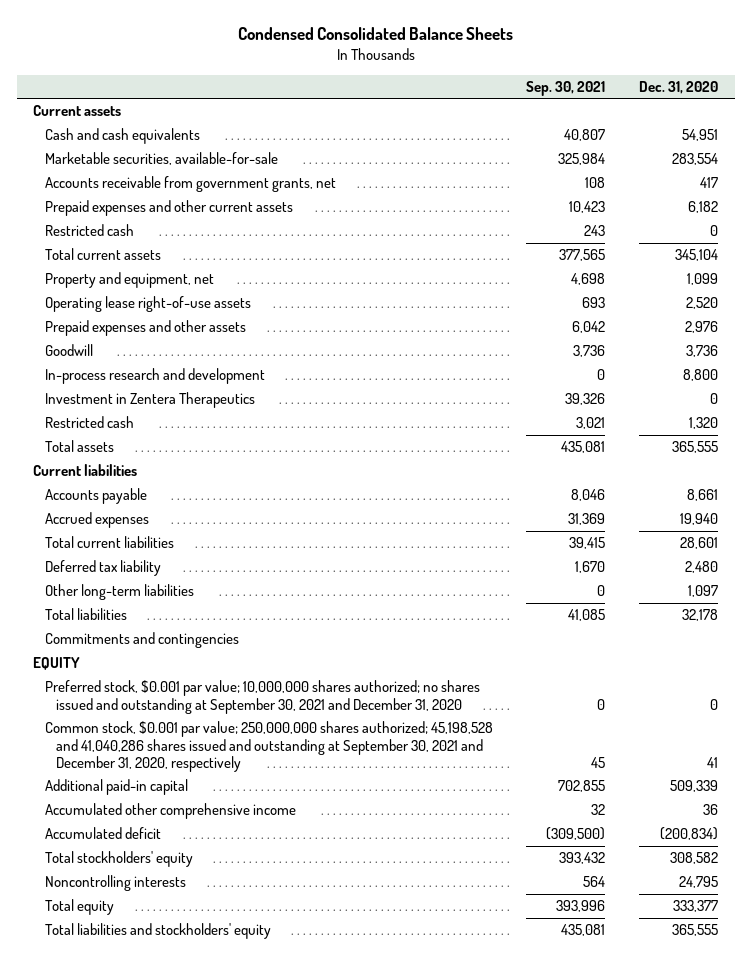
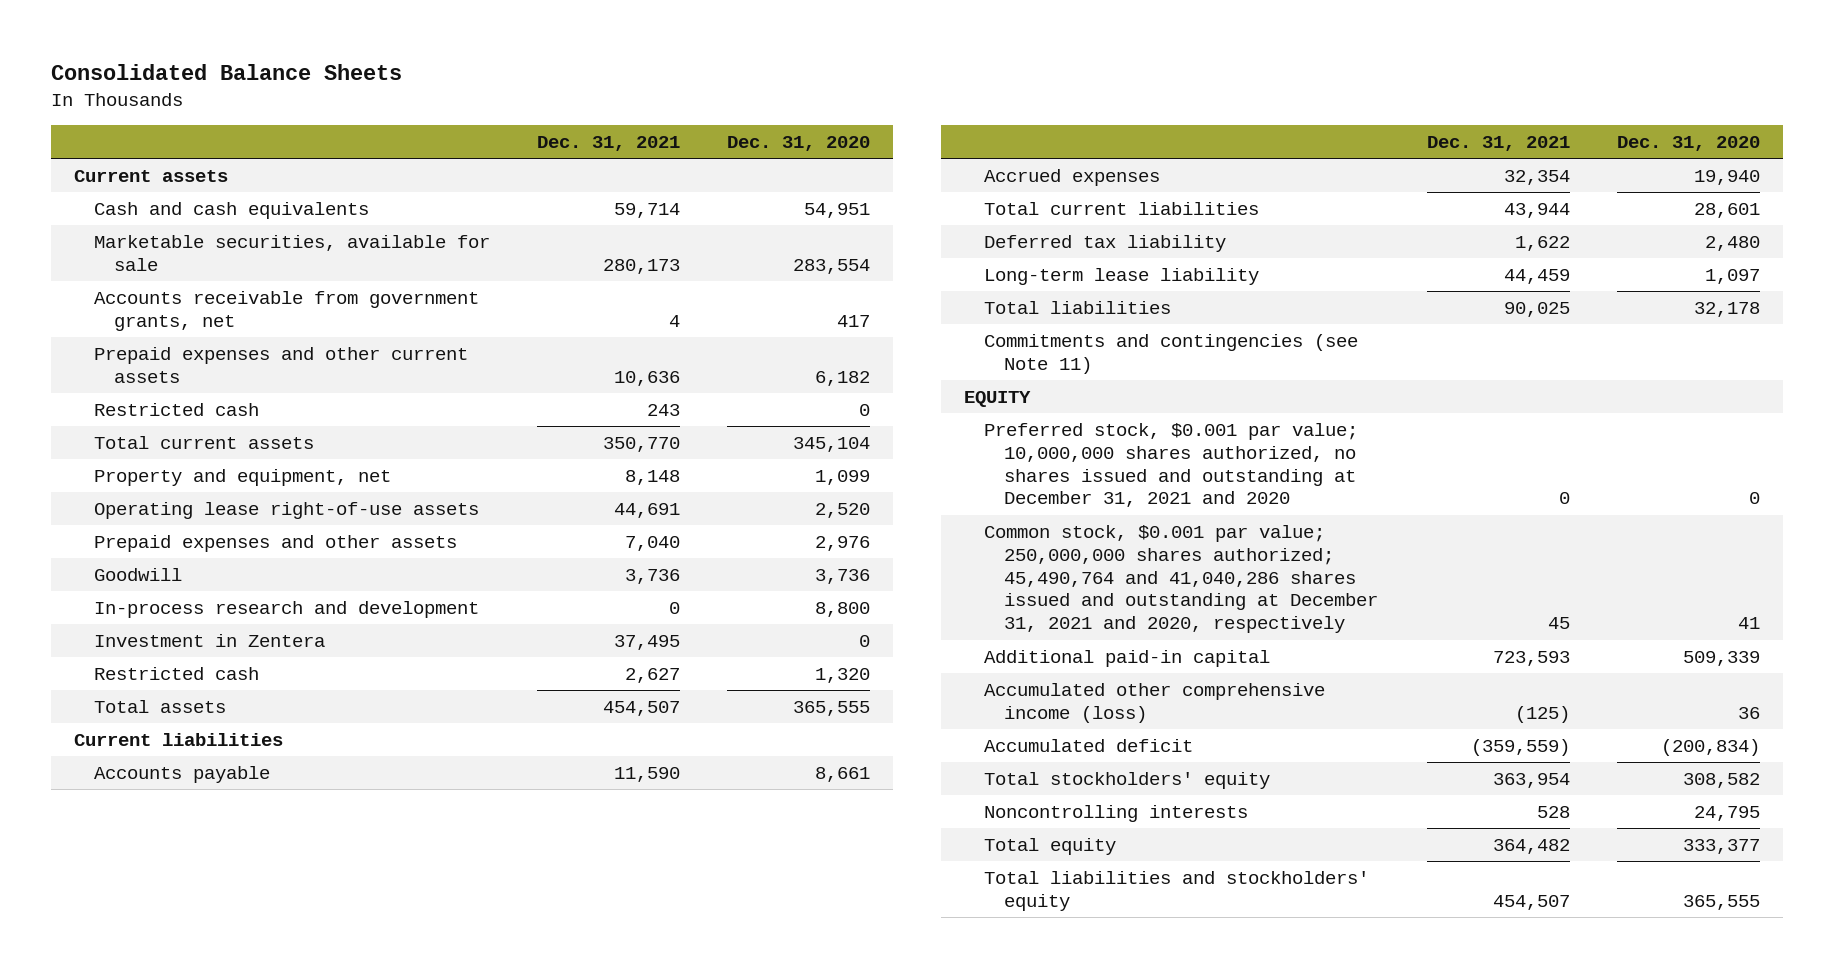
[237,26,513,40] Condensed Consolidated Balance Sheets -> [50,64,402,81] Consolidated Balance Sheets
[526,81,606,97] Sep. 30, 2021 -> none
none -> [536,135,680,151] Dec. 31, 2021
[44,152,278,166] Marketable securities, available-for-sale -> [94,234,491,271] Marketable securities, available for sale
[44,392,255,409] Investment in Zentera Therapeutics -> [94,633,326,647] Investment in Zentera
[44,584,194,601] Other long-term liabilities -> [984,267,1260,285] Long-term lease liability
[44,632,239,649] Commitments and contingencies -> [984,333,1359,374] Commitments and contingencies (see Note 11)
[44,680,480,714] Preferred stock, $0.001 par value; 10,000,000 shares authorized; no shares issued and outstanding at September 30, 2021 and December 31, 2020 -> [984,422,1359,508] Preferred stock, $0.001 par value; 10,000,000 shares authorized, no shares issued and outstanding at December 31, 2021 and 2020
[44,721,493,772] Common stock, $0.001 par value; 250,000,000 shares authorized; 45,198,528 and 41,040,286 shares issued and outstanding at September 30, 2021 and December 31, 2020, respectively -> [984,524,1379,634] Common stock, $0.001 par value; 250,000,000 shares authorized; 45,490,764 and 41,040,286 shares issued and outstanding at December 31, 2021 and 2020, respectively
[44,803,296,820] Accumulated other comprehensive income -> [984,682,1326,723] Accumulated other comprehensive income (loss)

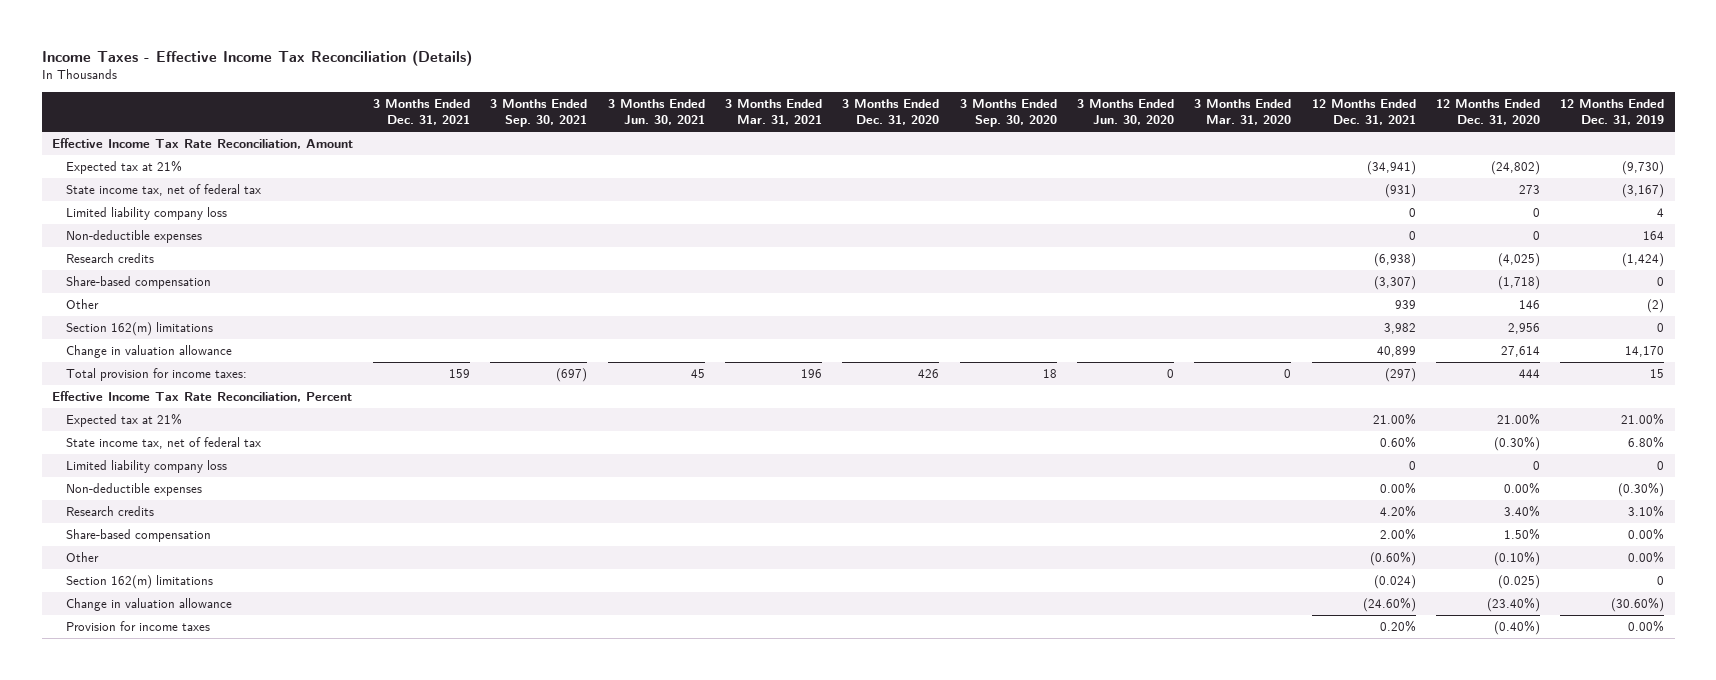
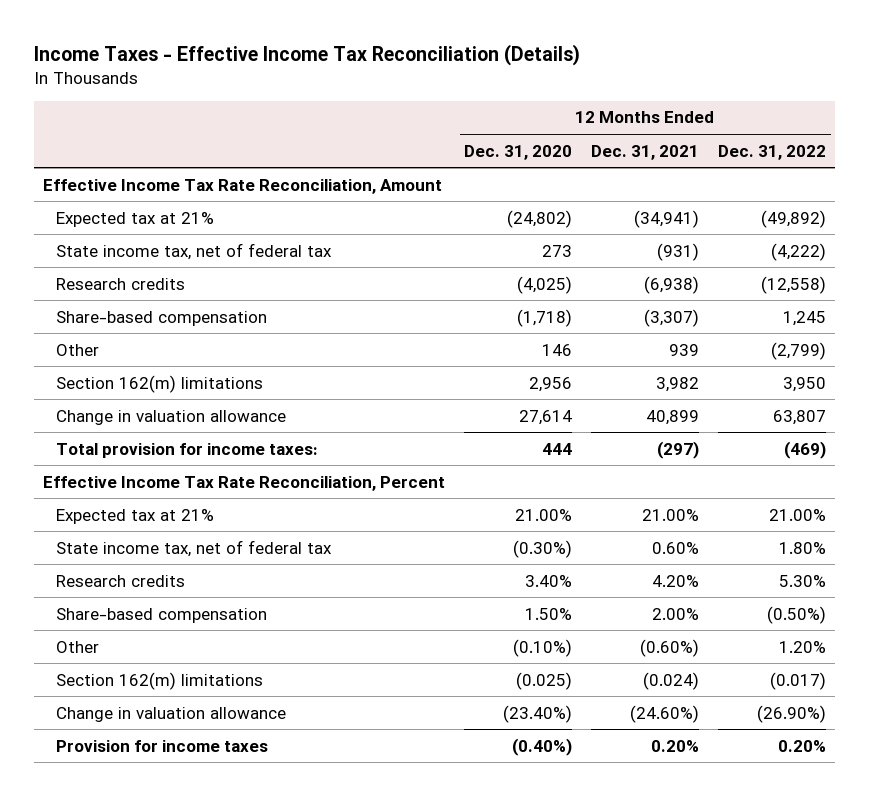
[373,99,471,126] 3 Months Ended Dec. 31, 2021 -> none
[490,99,588,128] 3 Months Ended Sep. 30, 2021 -> none
[607,99,705,126] 3 Months Ended Jun. 30, 2021 -> none
[725,99,823,126] 3 Months Ended Mar. 31, 2021 -> none
[842,99,940,126] 3 Months Ended Dec. 31, 2020 -> none
[959,99,1057,128] 3 Months Ended Sep. 30, 2020 -> none
[1077,99,1175,126] 3 Months Ended Jun. 30, 2020 -> none
[1194,99,1292,126] 3 Months Ended Mar. 31, 2020 -> none
[1560,99,1665,126] 12 Months Ended Dec. 31, 2019 -> none
none -> [717,144,826,160] Dec. 31, 2022
[65,207,227,221] Limited liability company loss -> none
[65,230,202,244] Non-deductible expenses -> none
[65,460,227,474] Limited liability company loss -> none
[65,483,202,497] Non-deductible expenses -> none

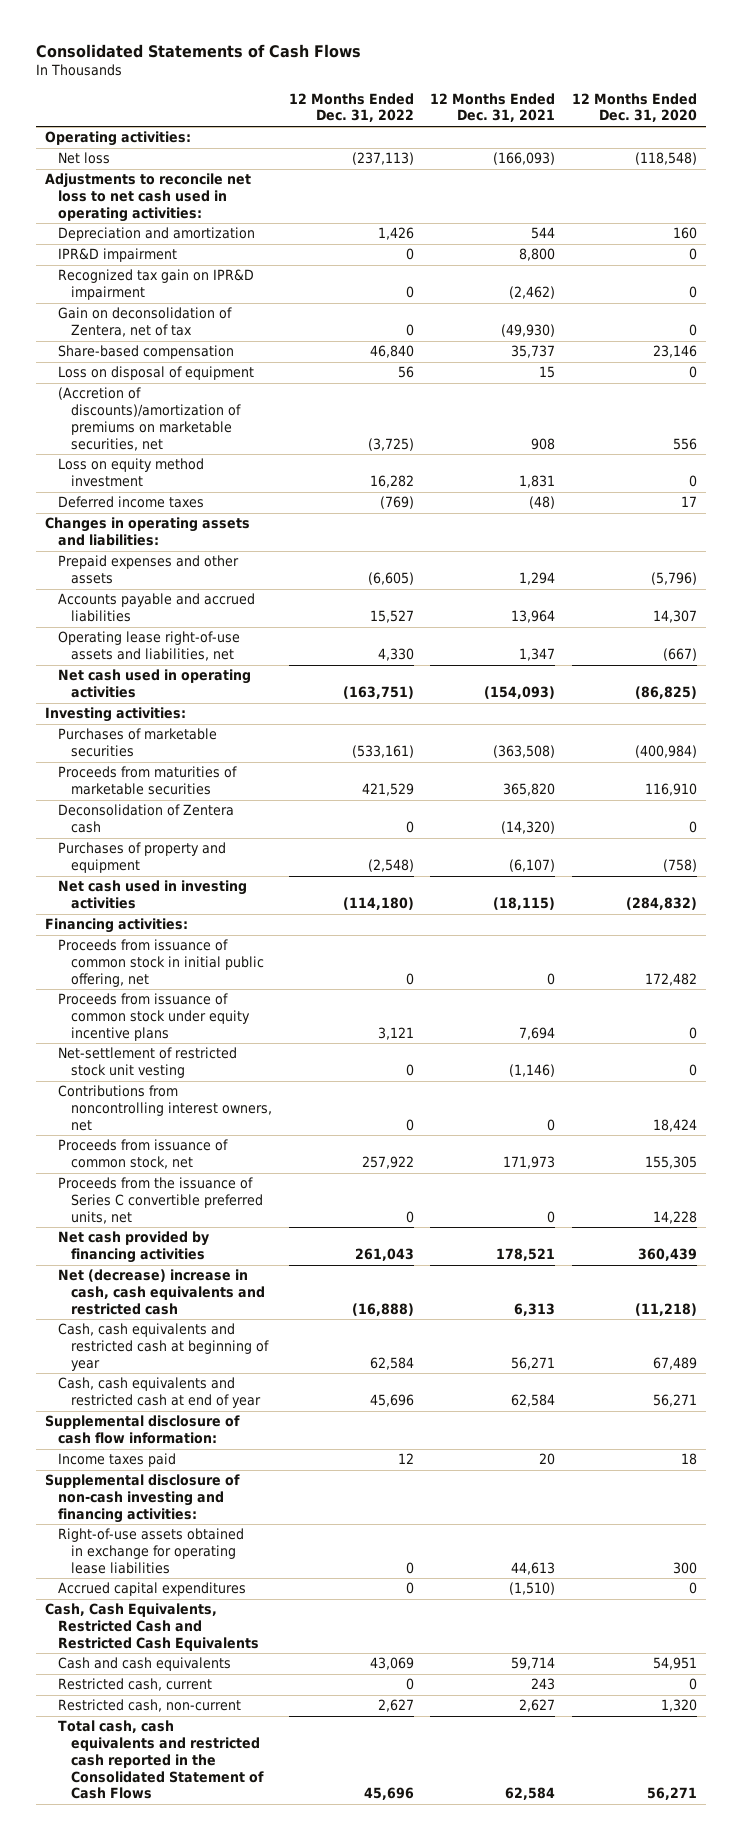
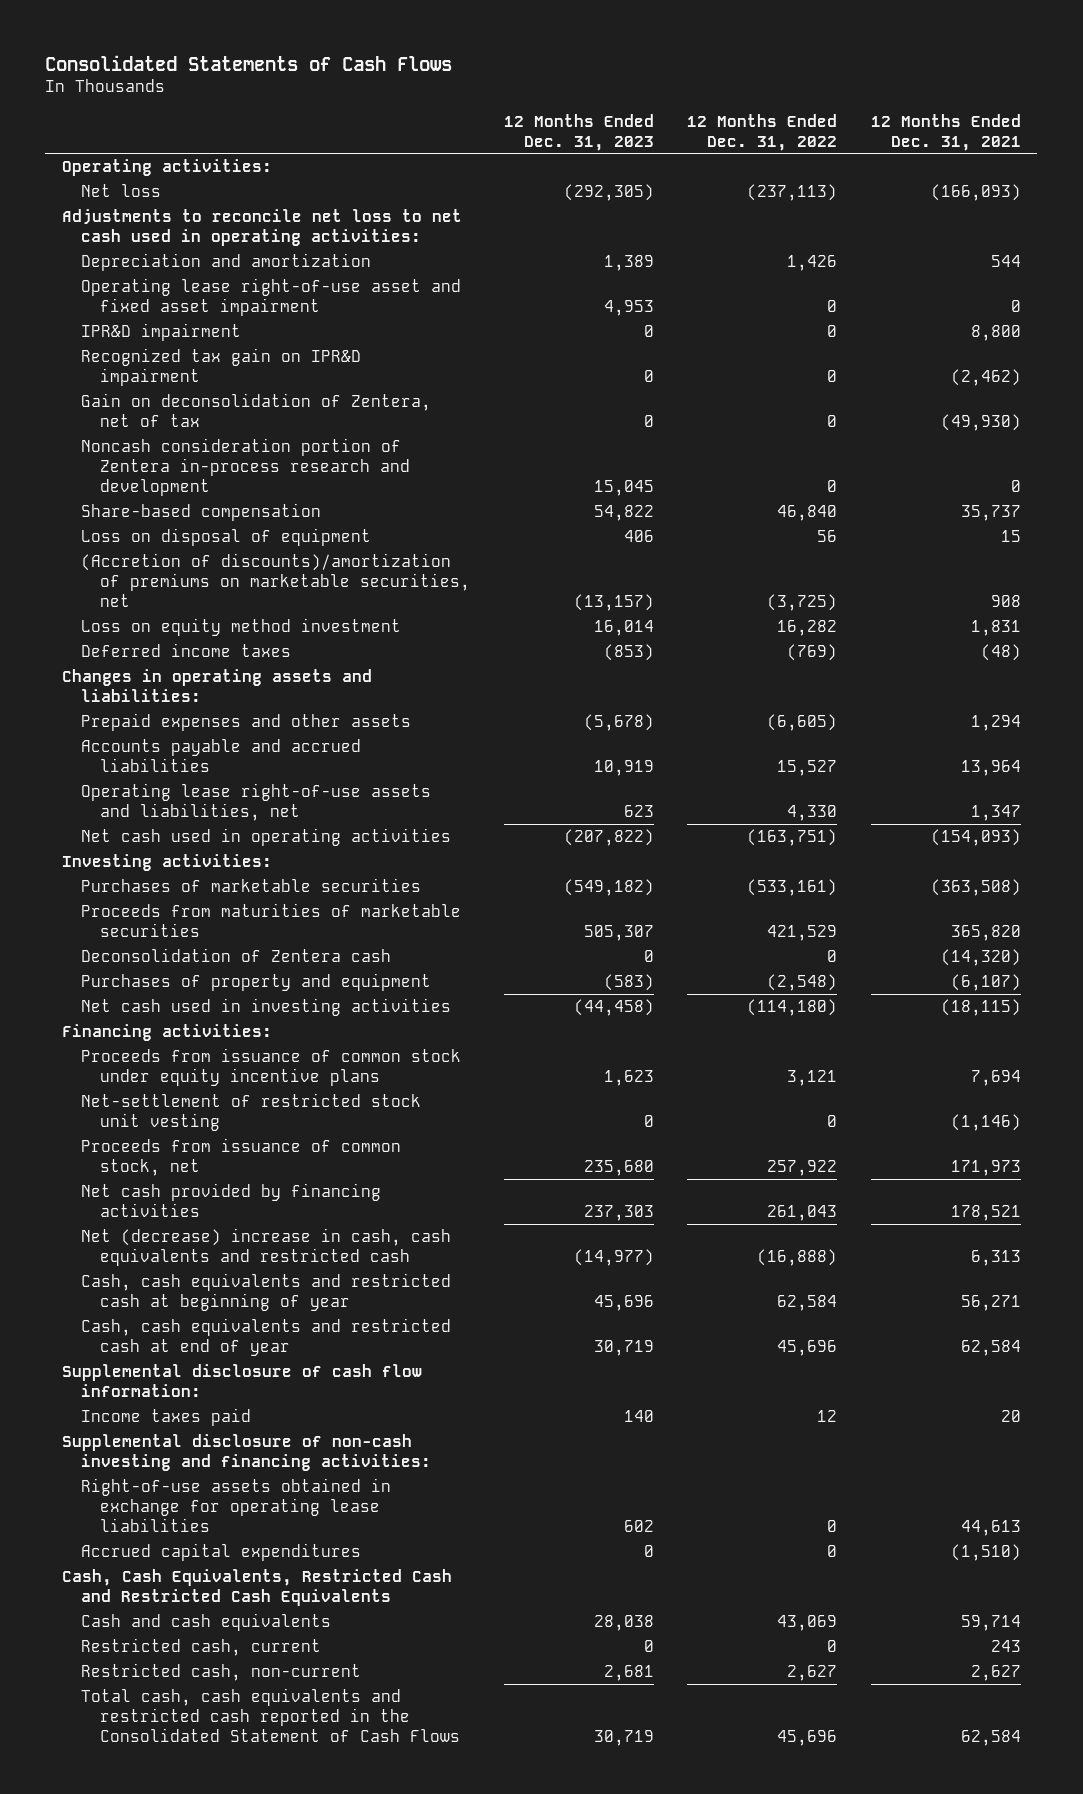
[572,92,698,123] 12 Months Ended Dec. 31, 2020 -> none
none -> [503,113,654,151] 12 Months Ended Dec. 31, 2023
none -> [81,277,462,316] Operating lease right-of-use asset and fixed asset impairment
none -> [81,437,411,496] Noncash consideration portion of Zentera in-process research and development
[57,939,265,987] Proceeds from issuance of common stock in initial public offering, net -> none
[57,1085,273,1131] Contributions from noncontrolling interest owners, net -> none
[57,1177,264,1224] Proceeds from the issuance of Series C convertible preferred units, net -> none

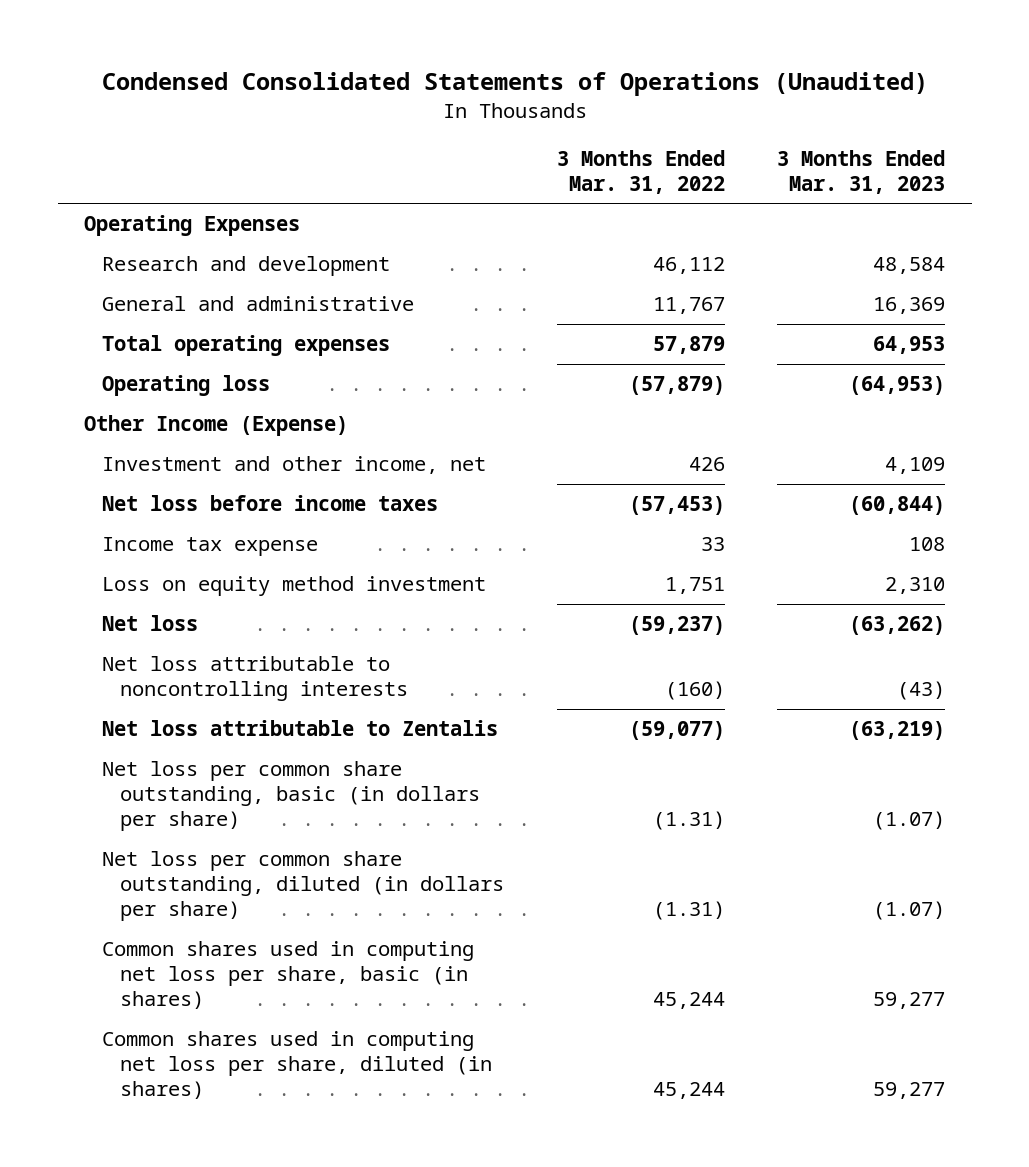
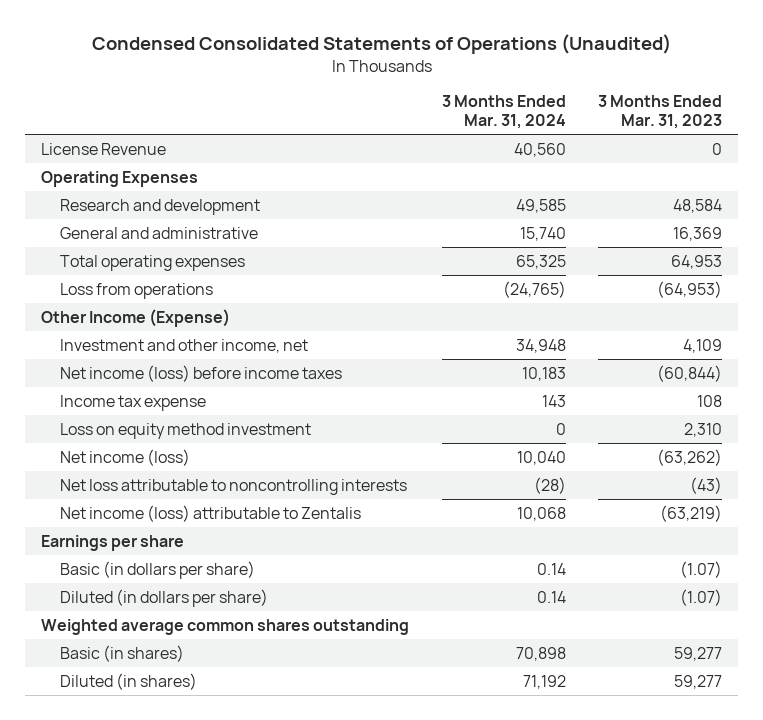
[556,149,725,194] 3 Months Ended Mar. 31, 2022 -> none
none -> [441,95,566,130] 3 Months Ended Mar. 31, 2024
none -> [41,142,167,155] License Revenue
[102,375,271,397] Operating loss -> [59,282,213,299] Loss from operations
[102,495,439,512] Net loss before income taxes -> [59,364,342,382] Net income (loss) before income taxes
[102,615,199,632] Net loss -> [59,448,190,466] Net income (loss)
[102,720,499,737] Net loss attributable to Zentalis -> [59,504,361,522] Net income (loss) attributable to Zentalis
none -> [41,534,185,551] Earnings per share
[102,761,481,832] Net loss per common share outstanding, basic (in dollars per share) -> [59,560,255,579] Basic (in dollars per share)
[102,851,505,922] Net loss per common share outstanding, diluted (in dollars per share) -> [59,588,268,607] Diluted (in dollars per share)
none -> [41,618,410,635] Weighted average common shares outstanding
[102,941,475,1010] Common shares used in computing net loss per share, basic (in shares) -> [59,644,184,662] Basic (in shares)
[102,1031,493,1100] Common shares used in computing net loss per share, diluted (in shares) -> [59,672,197,690] Diluted (in shares)

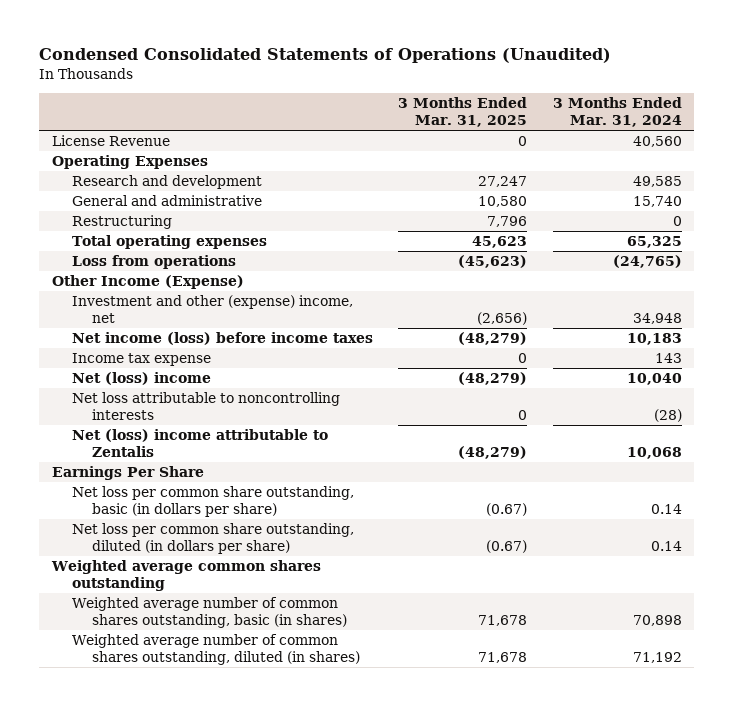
[597,95,722,130] 3 Months Ended Mar. 31, 2023 -> none
none -> [398,97,528,128] 3 Months Ended Mar. 31, 2025
none -> [72,215,173,230] Restructuring
[59,338,308,353] Investment and other income, net -> [72,295,354,324] Investment and other (expense) income, net
[59,422,311,439] Loss on equity method investment -> none
[59,448,190,466] Net income (loss) -> [72,372,212,386] Net (loss) income
[59,504,361,522] Net income (loss) attributable to Zentalis -> [72,429,329,458] Net (loss) income attributable to Zentalis
[41,534,185,551] Earnings per share -> [51,466,204,481] Earnings Per Share
[59,560,255,579] Basic (in dollars per share) -> [72,486,355,518] Net loss per common share outstanding, basic (in dollars per share)
[59,588,268,607] Diluted (in dollars per share) -> [72,523,355,555] Net loss per common share outstanding, diluted (in dollars per share)
[59,644,184,662] Basic (in shares) -> [72,597,348,629] Weighted average number of common shares outstanding, basic (in shares)
[59,672,197,690] Diluted (in shares) -> [72,634,361,666] Weighted average number of common shares outstanding, diluted (in shares)

